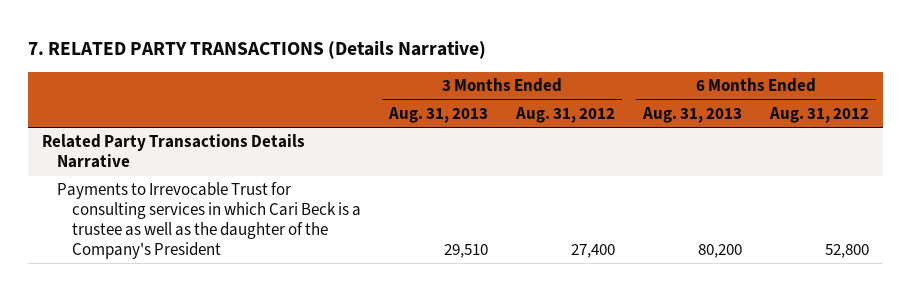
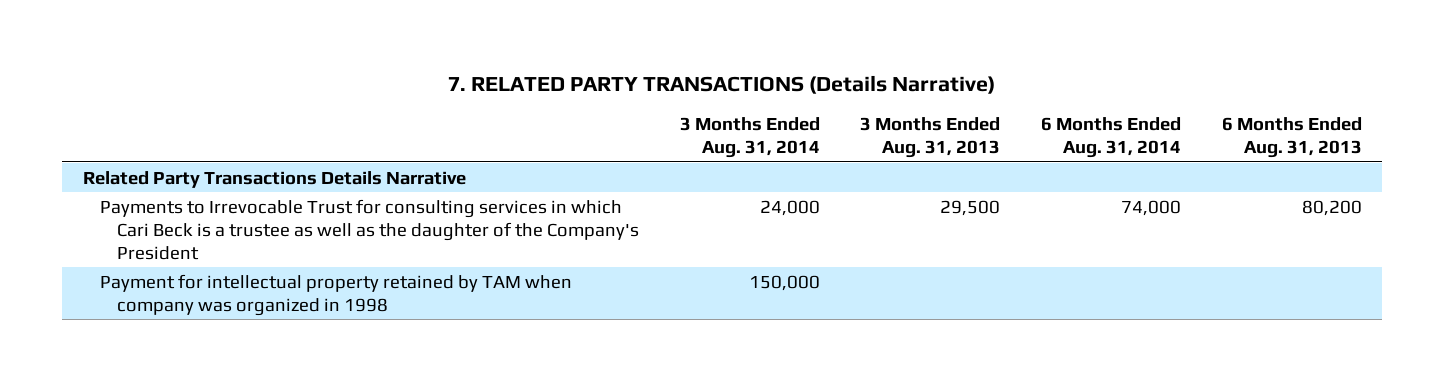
[515,106,616,123] Aug. 31, 2012 -> none
[769,106,870,123] Aug. 31, 2012 -> none
none -> [679,117,820,159] 3 Months Ended Aug. 31, 2014
none -> [1041,117,1182,159] 6 Months Ended Aug. 31, 2014
[444,243,489,258] 29,510 -> [940,199,1001,216] 29,500
none -> [99,273,572,316] Payment for intellectual property retained by TAM when company was organized in 1998

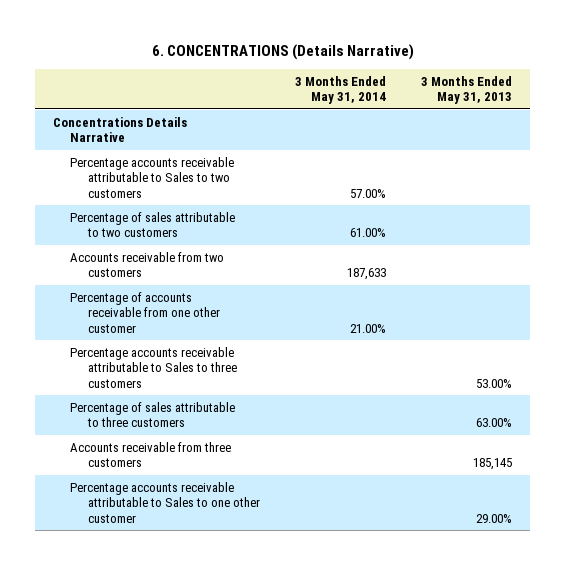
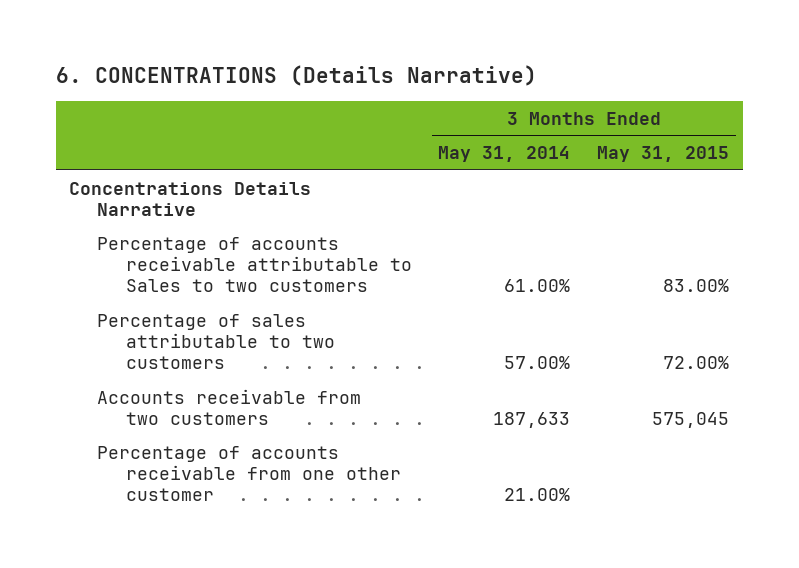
[421,75,513,105] 3 Months Ended May 31, 2013 -> none
none -> [597,146,730,163] May 31, 2015
[70,156,235,199] Percentage accounts receivable attributable to Sales to two customers -> [97,236,412,293] Percentage of accounts receivable attributable to Sales to two customers
[350,189,387,199] 57.00% -> [504,279,571,293] 61.00%
[350,228,387,238] 61.00% -> [504,356,571,370] 57.00%
[70,346,238,389] Percentage accounts receivable attributable to Sales to three customers -> none
[70,401,236,428] Percentage of sales attributable to three customers -> none
[70,441,232,468] Accounts receivable from three customers -> none
[70,481,261,524] Percentage accounts receivable attributable to Sales to one other customer -> none

